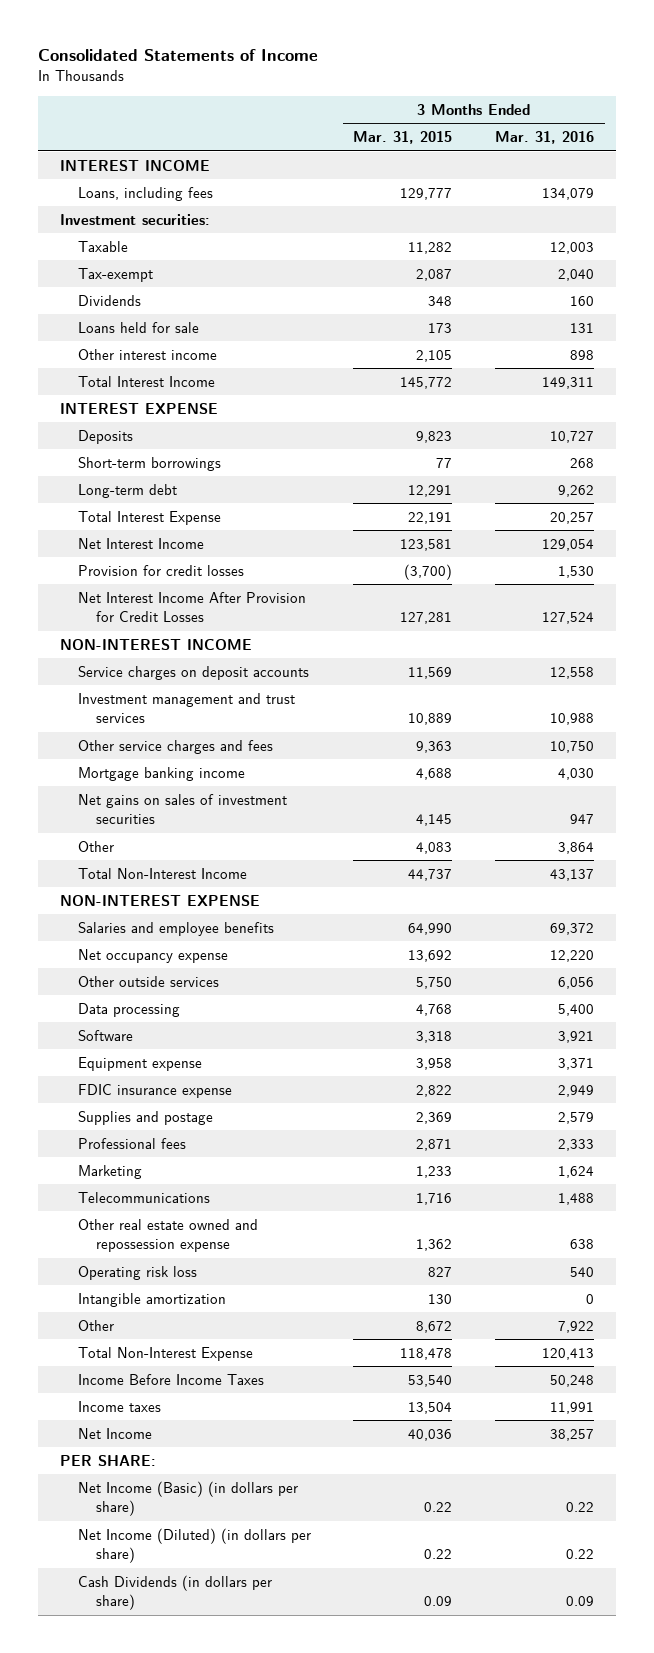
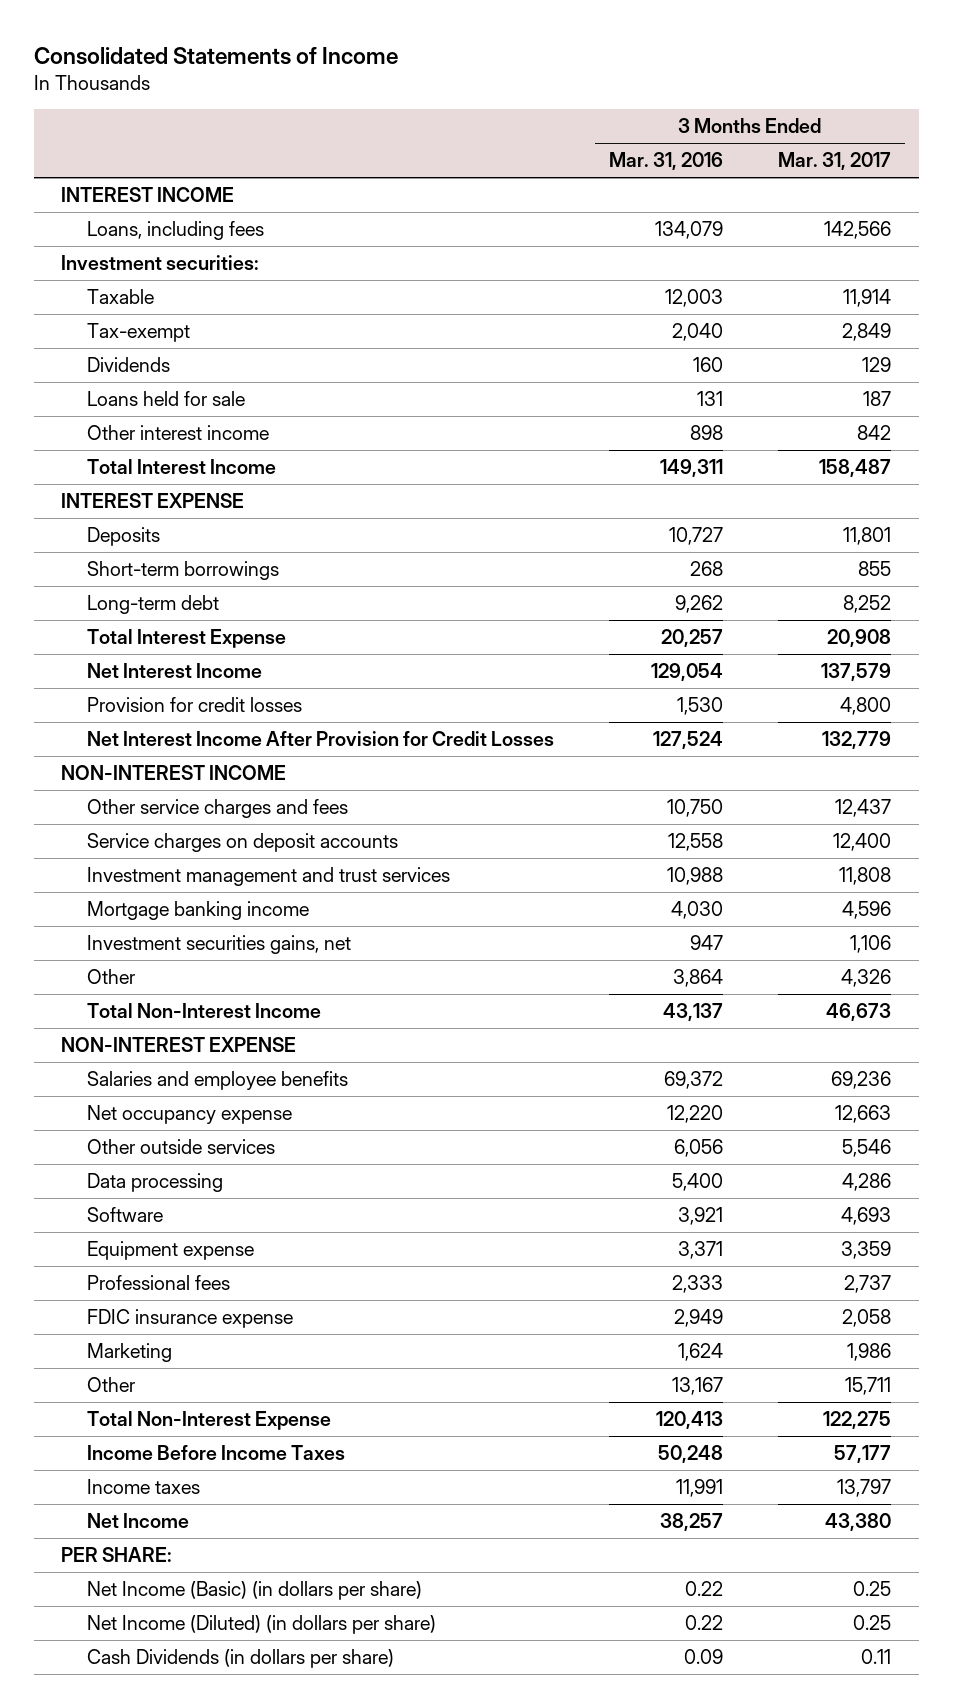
[353,131,453,145] Mar. 31, 2015 -> none
none -> [778,152,892,171] Mar. 31, 2017
[77,739,273,754] Other service charges and fees -> [87,799,349,819] Other service charges and fees
[77,793,287,825] Net gains on sales of investment securities -> [87,935,352,955] Investment securities gains, net
[77,1110,213,1125] Supplies and postage -> none
[77,1083,232,1098] FDIC insurance expense -> [87,1309,294,1329] FDIC insurance expense
[77,1191,210,1203] Telecommunications -> none
[77,1218,258,1253] Other real estate owned and repossession expense -> none
[77,1265,197,1280] Operating risk loss -> none
[77,1292,226,1307] Intangible amortization -> none
[558,1320,595,1333] 7,922 -> [672,1377,724,1396] 13,167

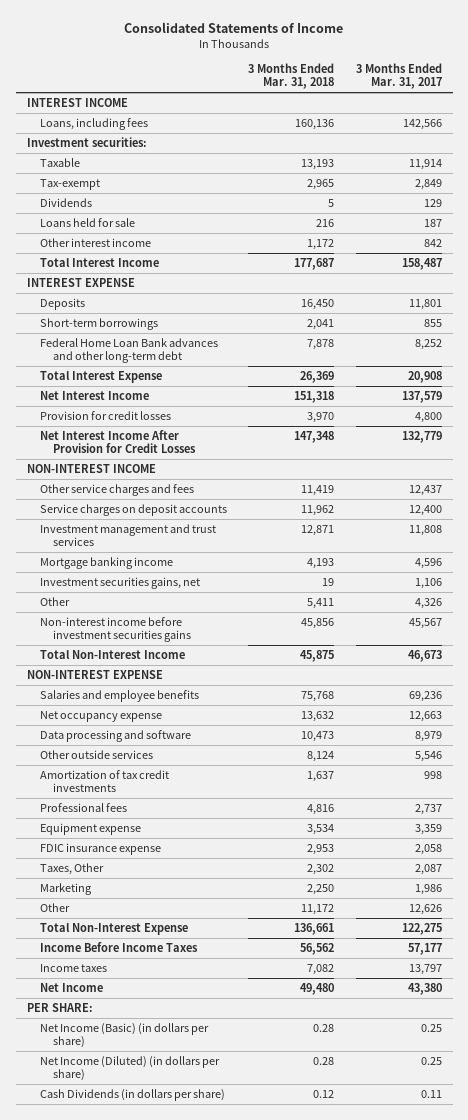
[609,152,724,171] Mar. 31, 2016 -> none
none -> [248,62,335,90] 3 Months Ended Mar. 31, 2018
[87,595,220,615] Long-term debt -> [39,338,218,364] Federal Home Loan Bank advances and other long-term debt
none -> [39,617,191,643] Non-interest income before investment securities gains
none -> [39,730,191,743] Data processing and software
[87,1173,224,1193] Data processing -> none
[87,1207,164,1223] Software -> none
none -> [39,770,169,793] Amortization of tax credit investments
[87,1241,255,1261] Equipment expense -> [39,823,141,836] Equipment expense
none -> [39,863,104,876] Taxes, Other
[845,1377,892,1396] 15,711 -> [408,904,442,916] 12,626

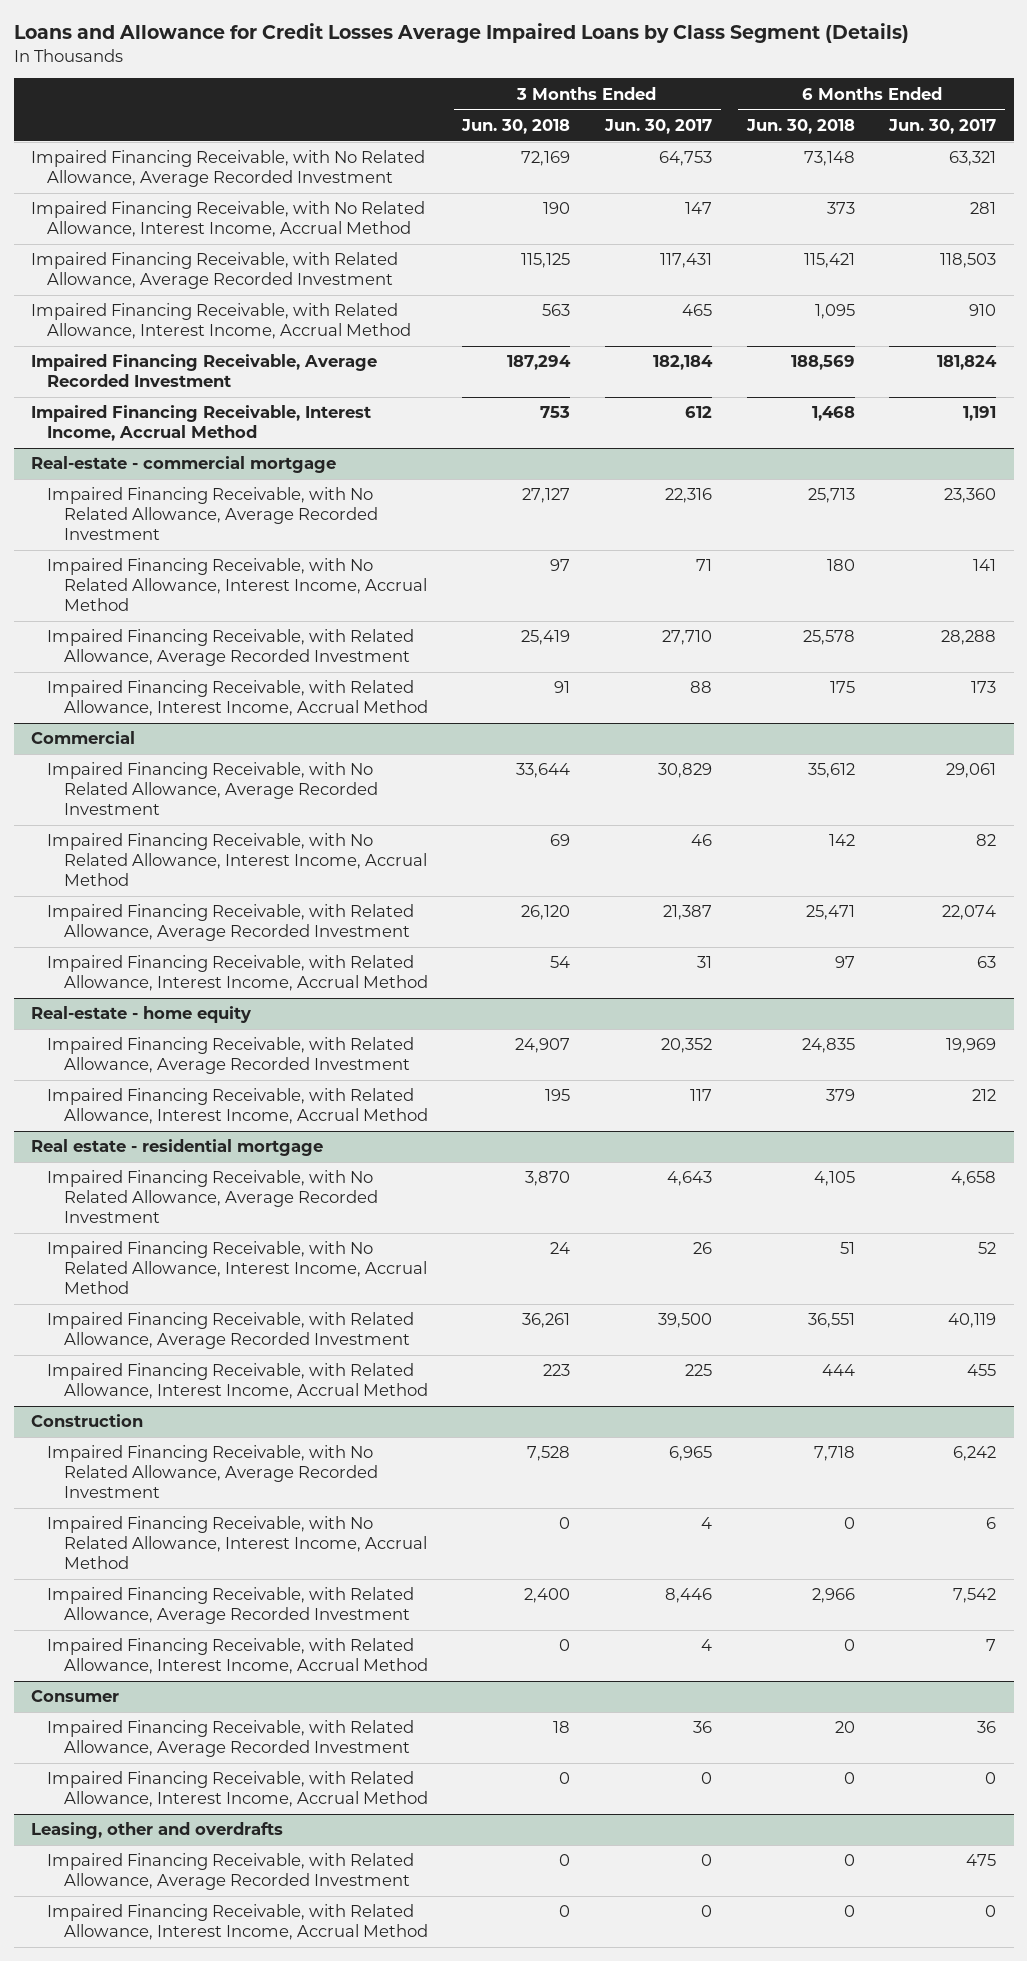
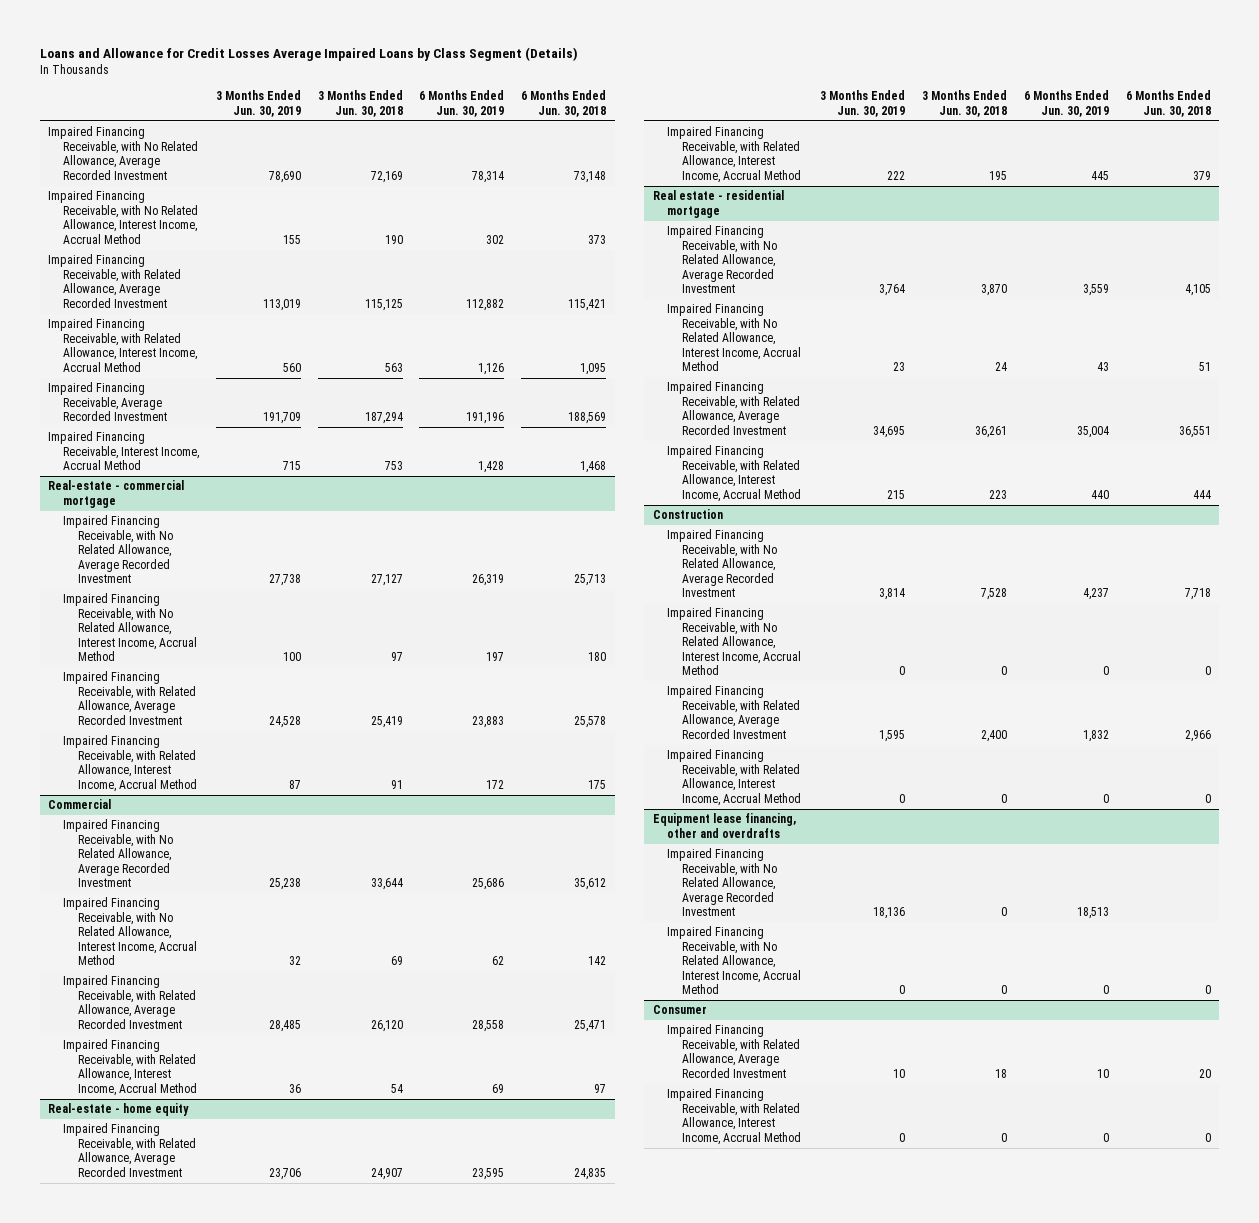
[604,118,713,134] Jun. 30, 2017 -> none
[888,118,997,134] Jun. 30, 2017 -> none
none -> [215,90,301,117] 3 Months Ended Jun. 30, 2019
none -> [419,90,505,117] 6 Months Ended Jun. 30, 2019
none -> [652,813,796,838] Equipment lease financing, other and overdrafts
none -> [667,848,778,917] Impaired Financing Receivable, with No Related Allowance, Average Recorded Investment
none -> [667,926,802,995] Impaired Financing Receivable, with No Related Allowance, Interest Income, Accrual Method
[30,1822,283,1840] Leasing, other and overdrafts -> none
[47,1853,415,1891] Impaired Financing Receivable, with Related Allowance, Average Recorded Investment -> none
[47,1904,428,1941] Impaired Financing Receivable, with Related Allowance, Interest Income, Accrual Method -> none

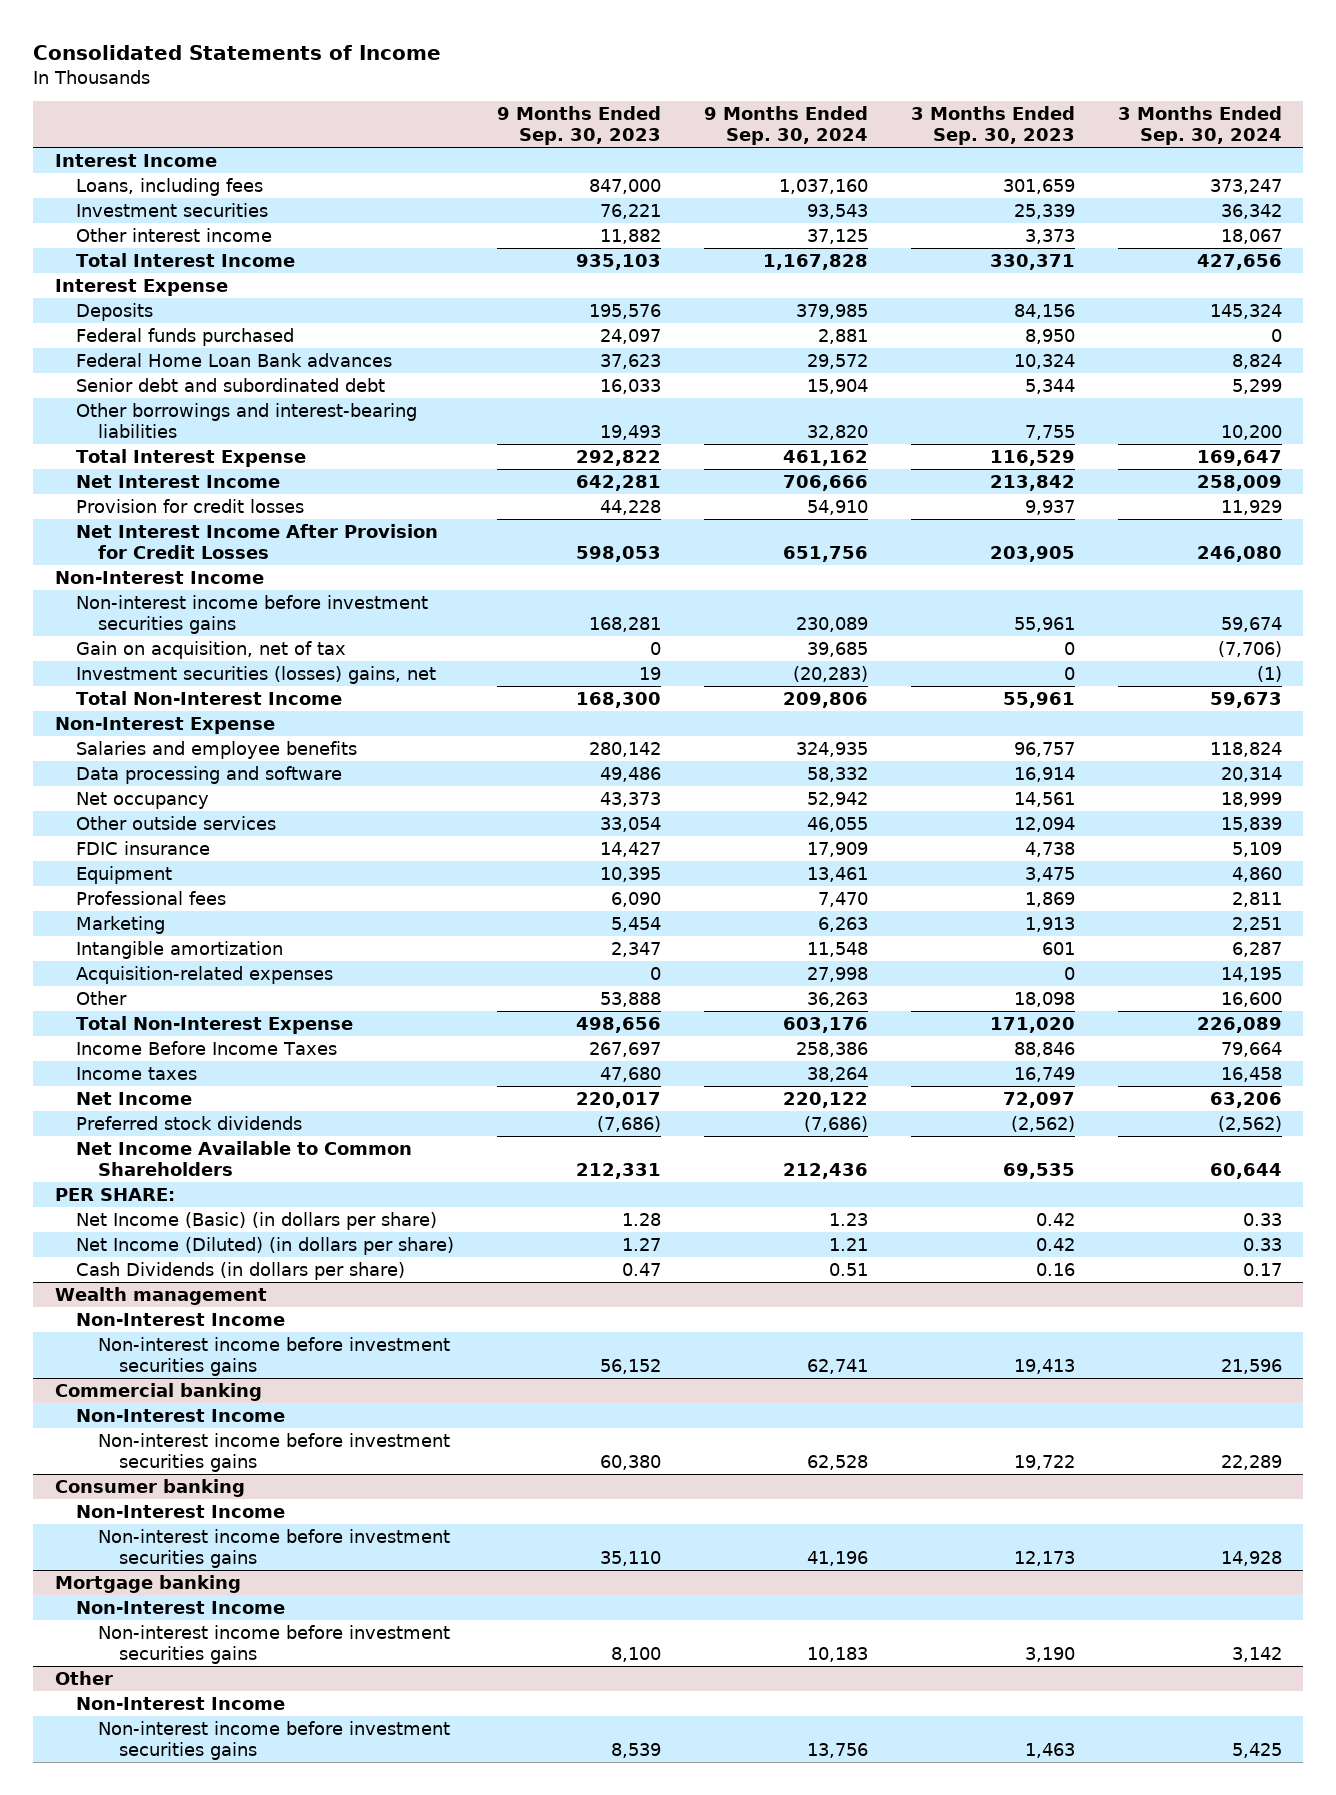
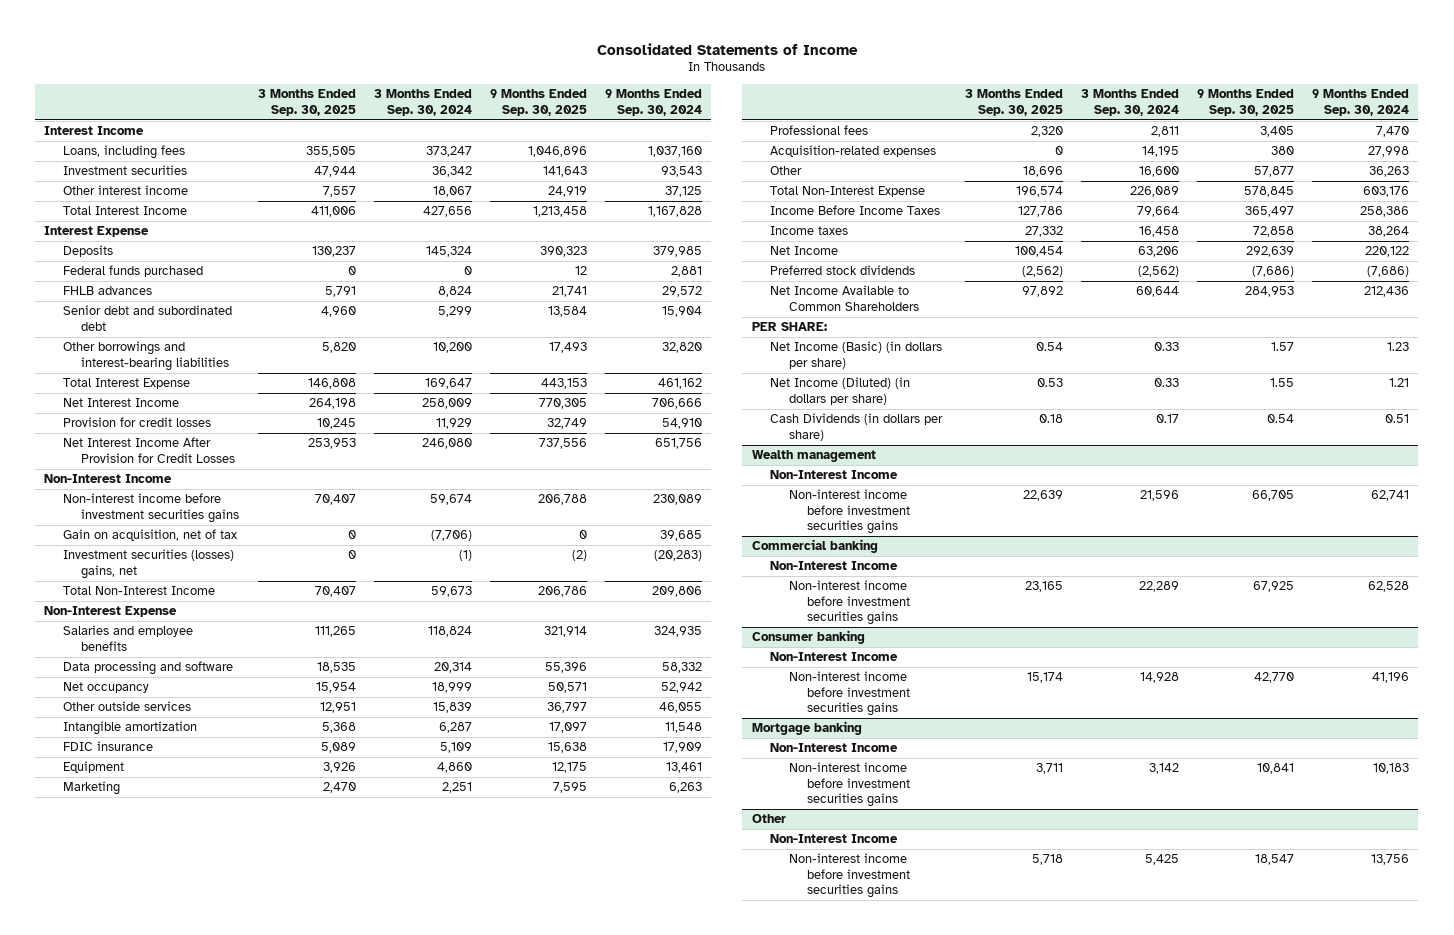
[497,106,662,145] 9 Months Ended Sep. 30, 2023 -> none
[910,106,1075,145] 3 Months Ended Sep. 30, 2023 -> none
none -> [257,89,356,116] 3 Months Ended Sep. 30, 2025
none -> [490,89,588,116] 9 Months Ended Sep. 30, 2025
[76,352,393,367] Federal Home Loan Bank advances -> [62,286,152,296] FHLB advances
[76,940,284,959] Intangible amortization -> [62,721,197,736] Intangible amortization
[76,890,227,905] Professional fees -> [770,125,869,136] Professional fees

